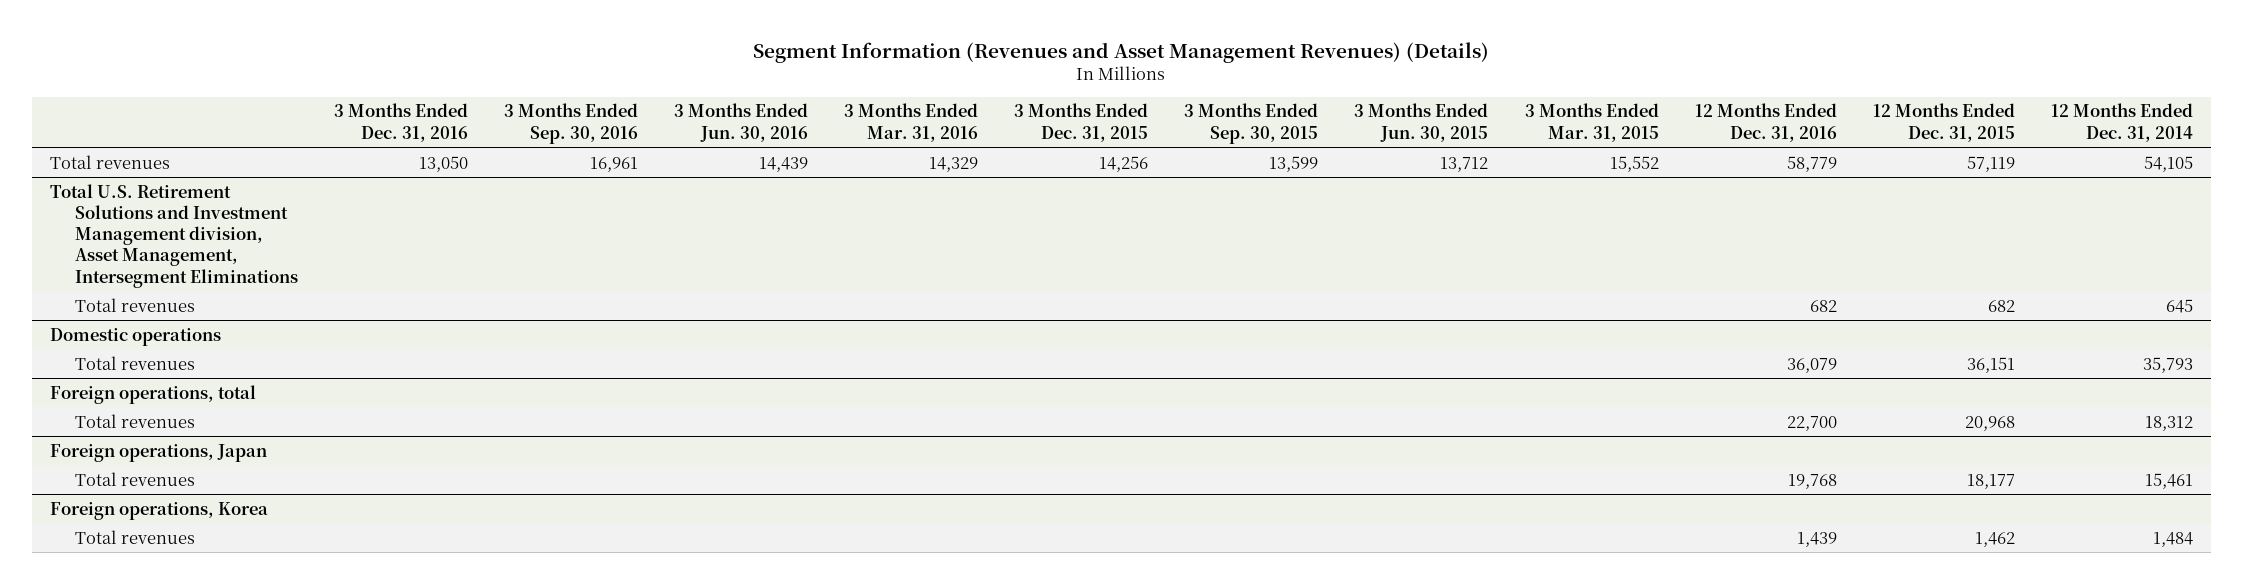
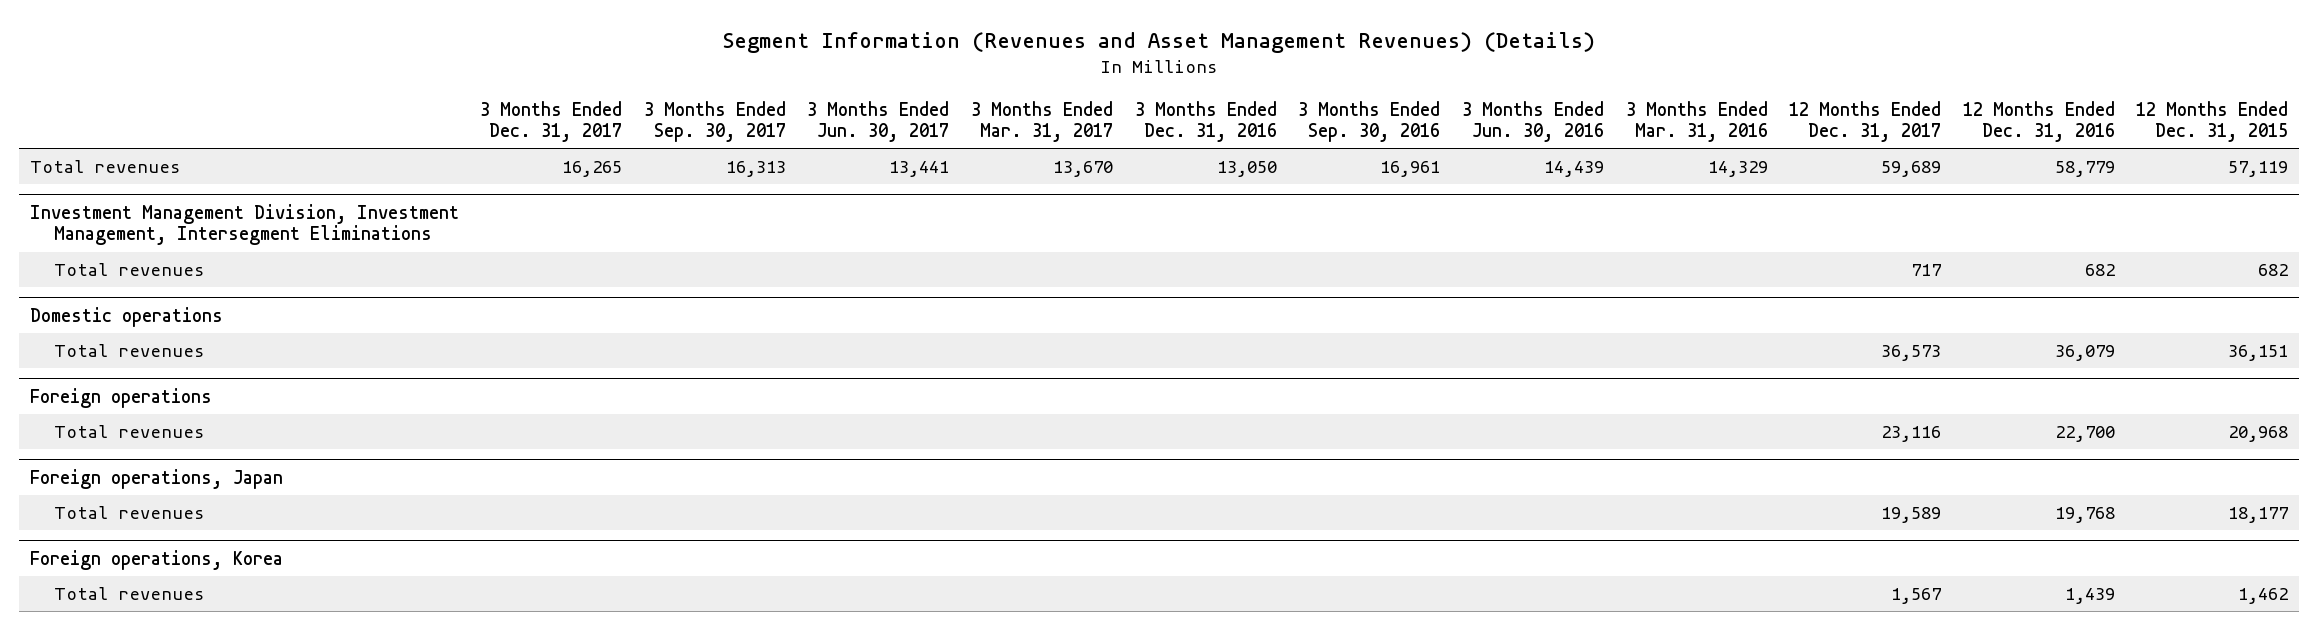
[1014,103,1149,142] 3 Months Ended Dec. 31, 2015 -> none
[1184,103,1319,144] 3 Months Ended Sep. 30, 2015 -> none
[1354,103,1489,142] 3 Months Ended Jun. 30, 2015 -> none
[1524,103,1659,142] 3 Months Ended Mar. 31, 2015 -> none
[2050,103,2193,142] 12 Months Ended Dec. 31, 2014 -> none
none -> [480,100,623,143] 3 Months Ended Dec. 31, 2017
none -> [643,100,786,143] 3 Months Ended Sep. 30, 2017
none -> [807,100,950,143] 3 Months Ended Jun. 30, 2017
none -> [971,100,1114,143] 3 Months Ended Mar. 31, 2017
none -> [1789,100,1942,143] 12 Months Ended Dec. 31, 2017
[50,183,298,288] Total U.S. Retirement Solutions and Investment Management division, Asset Management, Intersegment Eliminations -> none
none -> [29,203,459,246] Investment Management Division, Investment Management, Intersegment Eliminations
[50,384,257,404] Foreign operations, total -> [29,387,212,408] Foreign operations

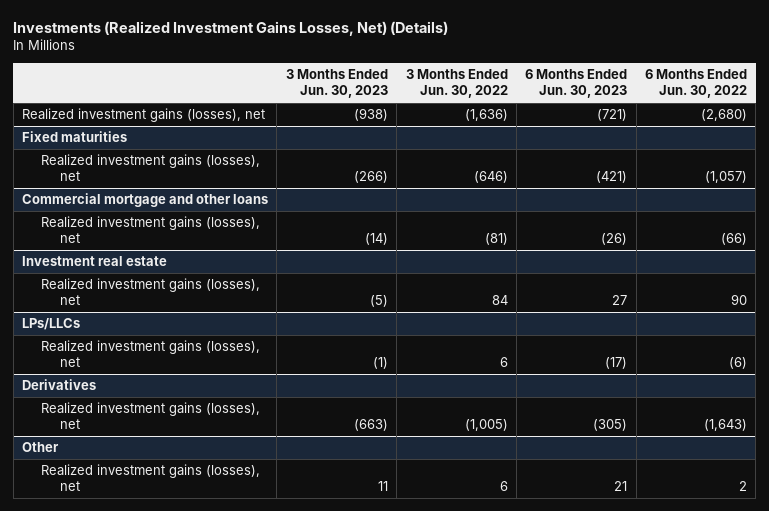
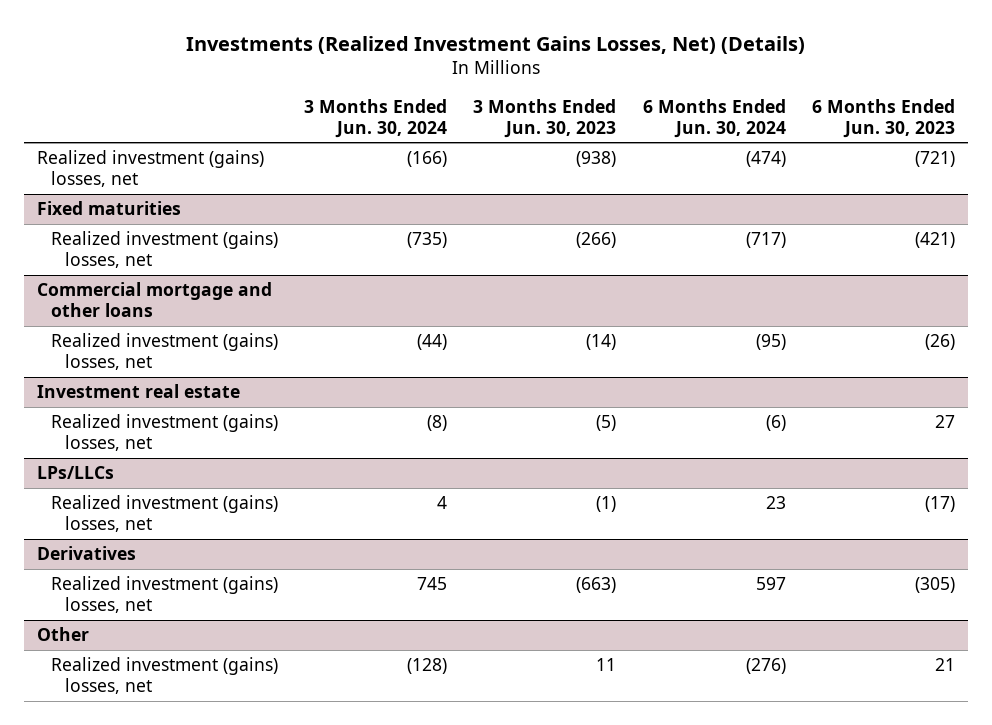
[405,69,508,99] 3 Months Ended Jun. 30, 2022 -> none
[645,69,748,99] 6 Months Ended Jun. 30, 2022 -> none
none -> [304,98,448,138] 3 Months Ended Jun. 30, 2024
none -> [642,98,786,138] 6 Months Ended Jun. 30, 2024
[22,108,266,123] Realized investment gains (losses), net -> [36,150,264,187] Realized investment (gains) losses, net
[41,154,261,182] Realized investment gains (losses), net -> [50,231,278,268] Realized investment (gains) losses, net
[41,216,261,244] Realized investment gains (losses), net -> [50,333,278,370] Realized investment (gains) losses, net
[41,278,261,306] Realized investment gains (losses), net -> [50,414,278,451] Realized investment (gains) losses, net
[41,340,261,368] Realized investment gains (losses), net -> [50,495,278,532] Realized investment (gains) losses, net
[41,402,261,430] Realized investment gains (losses), net -> [50,576,278,613] Realized investment (gains) losses, net
[41,464,261,492] Realized investment gains (losses), net -> [50,657,278,694] Realized investment (gains) losses, net

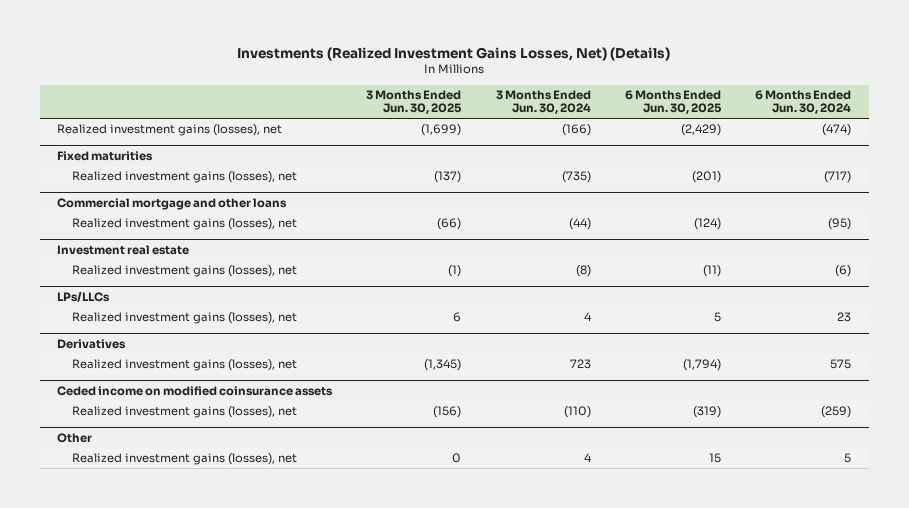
[473,98,617,138] 3 Months Ended Jun. 30, 2023 -> none
[811,98,955,138] 6 Months Ended Jun. 30, 2023 -> none
none -> [366,89,463,115] 3 Months Ended Jun. 30, 2025
none -> [625,89,723,115] 6 Months Ended Jun. 30, 2025
[36,150,264,187] Realized investment (gains) losses, net -> [57,124,283,137] Realized investment gains (losses), net
[50,231,278,268] Realized investment (gains) losses, net -> [72,171,298,184] Realized investment gains (losses), net
[50,333,278,370] Realized investment (gains) losses, net -> [72,218,298,231] Realized investment gains (losses), net
[50,414,278,451] Realized investment (gains) losses, net -> [72,265,298,278] Realized investment gains (losses), net
[50,495,278,532] Realized investment (gains) losses, net -> [72,312,298,325] Realized investment gains (losses), net
[50,576,278,613] Realized investment (gains) losses, net -> [72,359,298,372] Realized investment gains (losses), net
[417,577,448,591] 745 -> [569,359,591,370] 723
[755,577,786,591] 597 -> [830,359,852,370] 575
none -> [57,385,334,396] Ceded income on modified coinsurance assets
none -> [72,406,298,419] Realized investment gains (losses), net
[50,657,278,694] Realized investment (gains) losses, net -> [72,453,298,466] Realized investment gains (losses), net
[407,658,448,675] (128) -> [583,453,592,463] 4
[745,658,786,675] (276) -> [844,453,852,464] 5

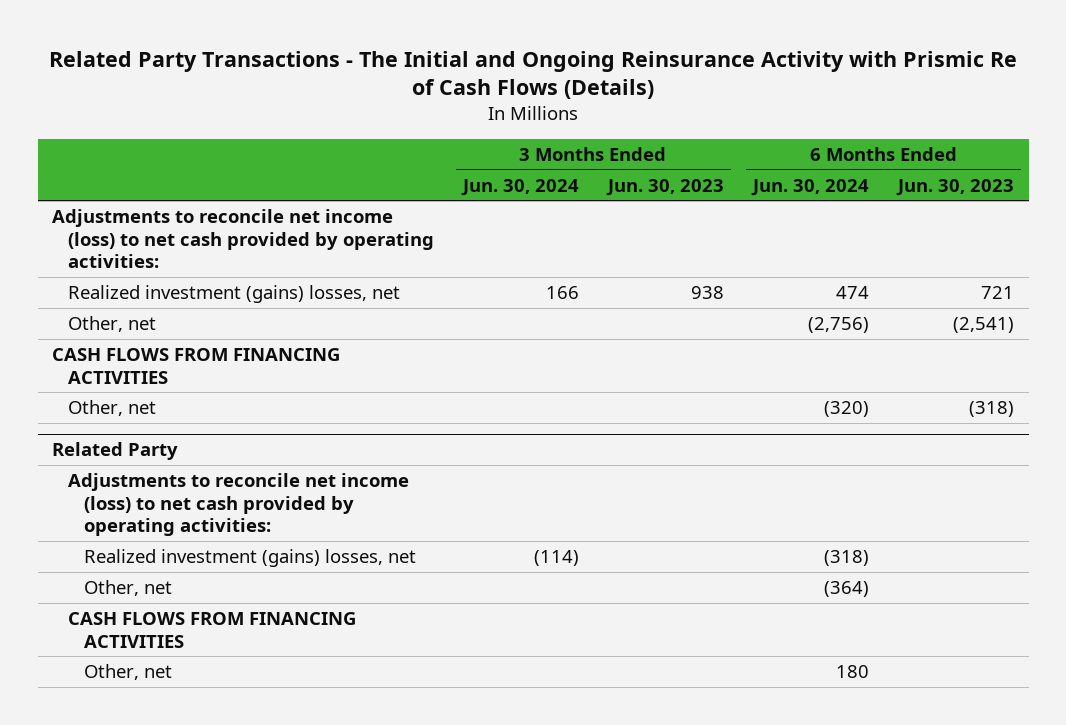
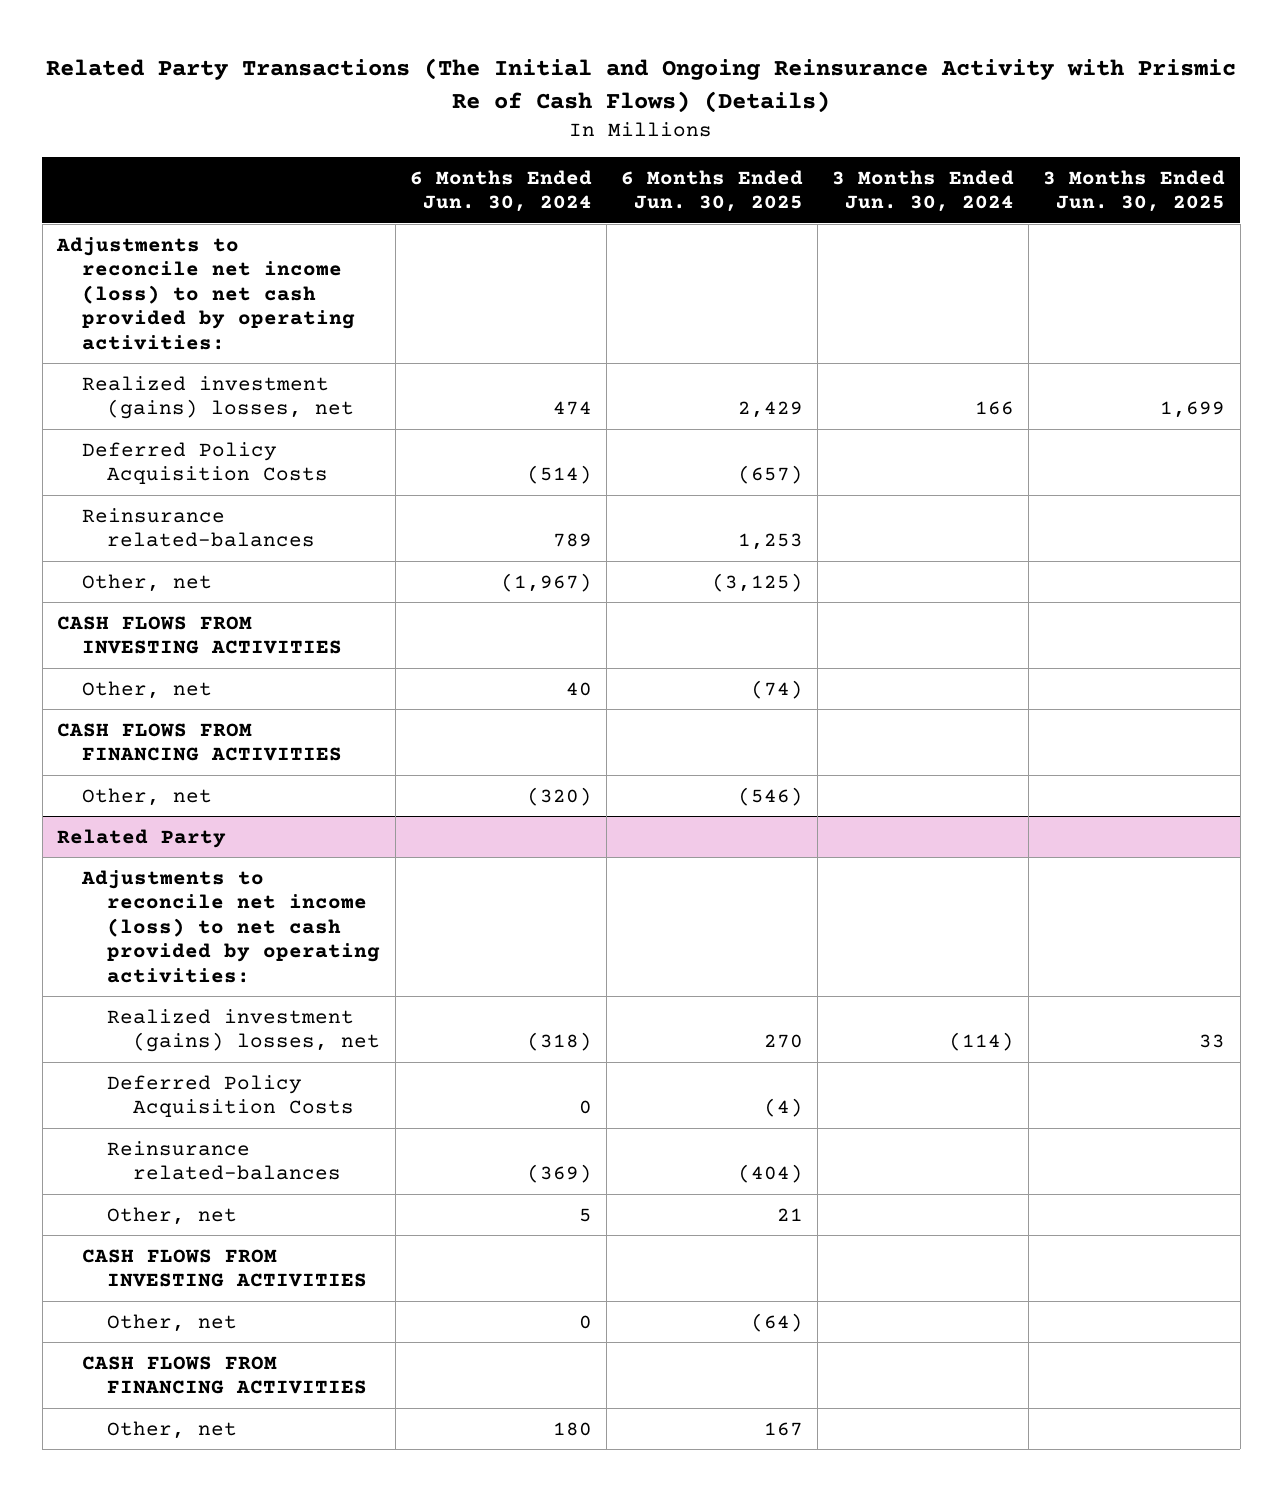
[49,50,1018,100] Related Party Transactions - The Initial and Ongoing Reinsurance Activity with Prismic Re of Cash Flows (Details) -> [46,58,1237,113] Related Party Transactions (The Initial and Ongoing Reinsurance Activity with Prismic Re of Cash Flows) (Details)
[605,178,724,196] Jun. 30, 2023 -> none
[896,178,1015,196] Jun. 30, 2023 -> none
none -> [620,169,803,213] 6 Months Ended Jun. 30, 2025
none -> [1043,169,1226,213] 3 Months Ended Jun. 30, 2025
none -> [82,441,329,485] Deferred Policy Acquisition Costs
none -> [82,507,316,548] Reinsurance related-balances
[808,317,870,334] (2,756) -> [500,572,592,592] (1,967)
none -> [57,615,343,655] CASH FLOWS FROM INVESTING ACTIVITIES
none -> [82,680,213,699] Other, net
none -> [107,1074,354,1118] Deferred Policy Acquisition Costs
none -> [107,1140,341,1181] Reinsurance related-balances
[824,581,870,598] (364) -> [578,1207,592,1222] 5
none -> [82,1248,368,1288] CASH FLOWS FROM INVESTING ACTIVITIES
none -> [107,1313,238,1332] Other, net

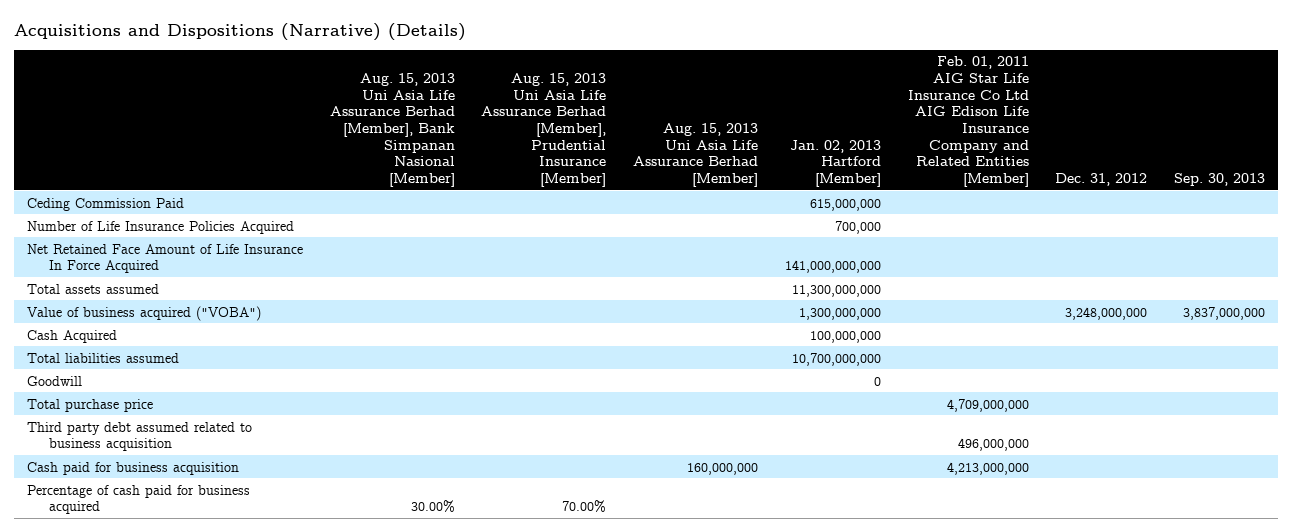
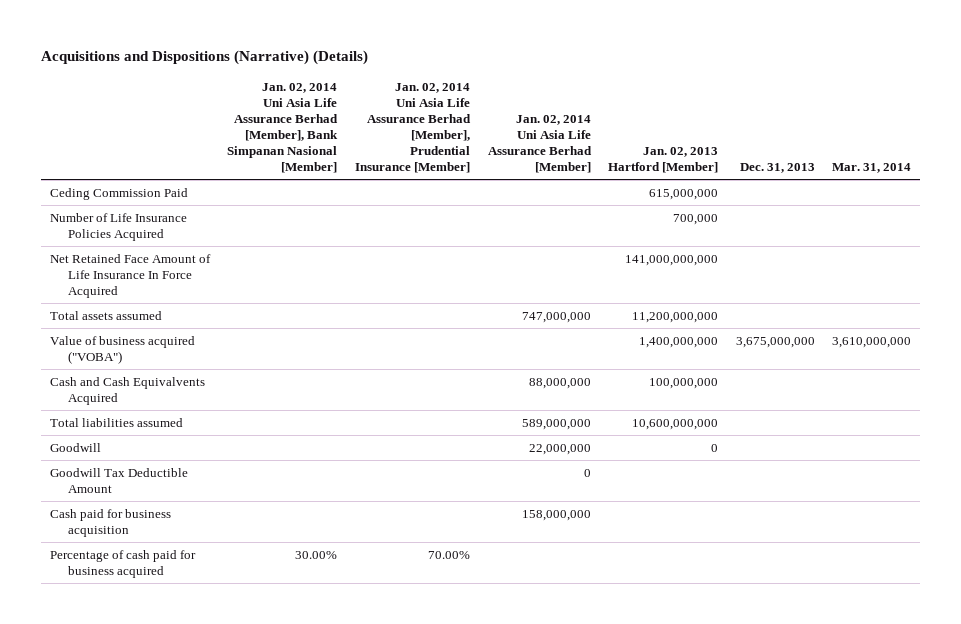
[329,73,455,188] Aug. 15, 2013 Uni Asia Life Assurance Berhad [Member], Bank Simpanan Nasional [Member] -> none
[481,73,607,188] Aug. 15, 2013 Uni Asia Life Assurance Berhad [Member], Prudential Insurance [Member] -> none
[633,123,759,188] Aug. 15, 2013 Uni Asia Life Assurance Berhad [Member] -> none
[907,56,1029,188] Feb. 01, 2011 AIG Star Life Insurance Co Ltd AIG Edison Life Insurance Company and Related Entities [Member] -> none
[1055,173,1148,187] Dec. 31, 2012 -> none
[1174,173,1266,187] Sep. 30, 2013 -> none
none -> [227,83,339,173] Jan. 02, 2014 Uni Asia Life Assurance Berhad [Member], Bank Simpanan Nasional [Member]
none -> [354,83,471,173] Jan. 02, 2014 Uni Asia Life Assurance Berhad [Member], Prudential Insurance [Member]
none -> [487,115,592,173] Jan. 02, 2014 Uni Asia Life Assurance Berhad [Member]
none -> [739,162,815,173] Dec. 31, 2013
none -> [832,162,912,173] Mar. 31, 2014
[791,284,881,297] 11,300,000,000 -> [632,311,719,323] 11,200,000,000
[798,307,881,320] 1,300,000,000 -> [639,336,719,348] 1,400,000,000
[26,329,117,343] Cash Acquired -> [49,376,205,405] Cash and Cash Equivalvents Acquired
[791,352,881,366] 10,700,000,000 -> [632,418,719,430] 10,600,000,000
[26,398,153,412] Total purchase price -> none
[26,421,252,452] Third party debt assumed related to business acquisition -> none
none -> [49,467,188,493] Goodwill Tax Deductible Amount

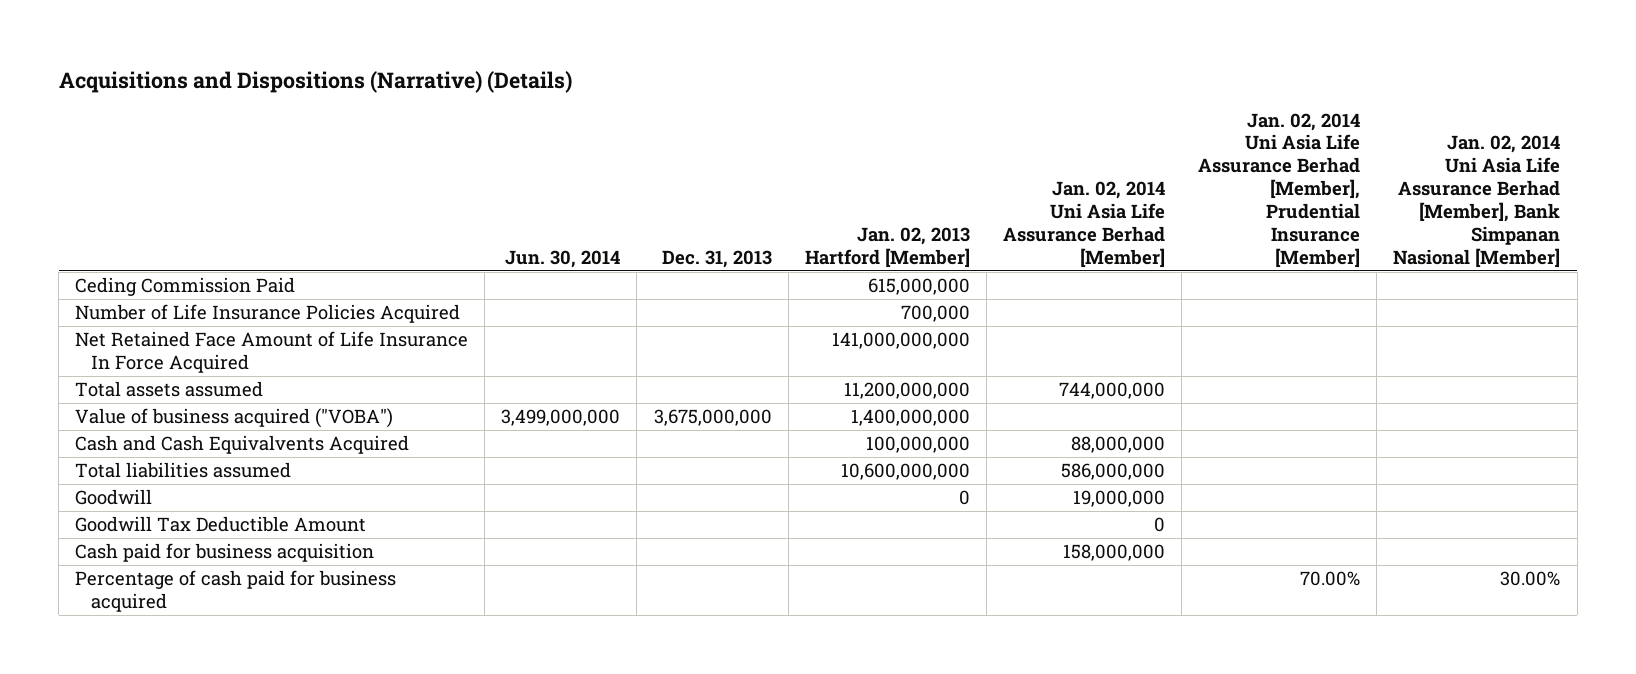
[832,162,912,173] Mar. 31, 2014 -> none
none -> [505,249,621,268] Jun. 30, 2014
[521,311,591,323] 747,000,000 -> [1058,382,1165,400] 744,000,000
[521,418,591,430] 589,000,000 -> [1060,463,1165,481] 586,000,000
[528,443,591,455] 22,000,000 -> [1072,490,1165,508] 19,000,000

